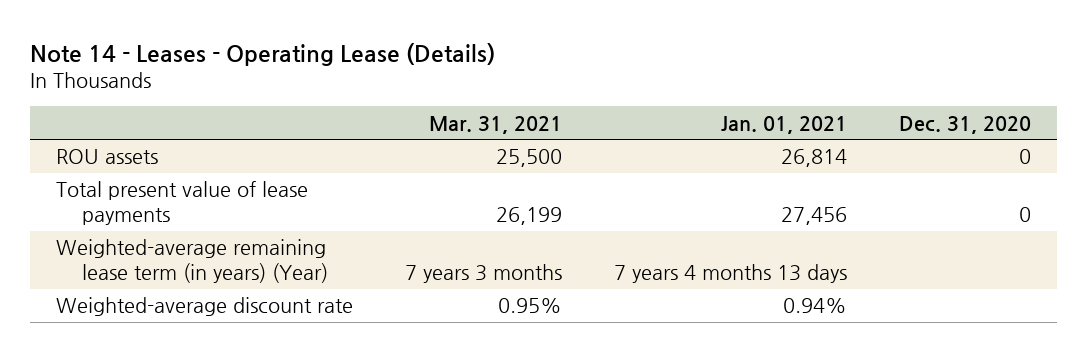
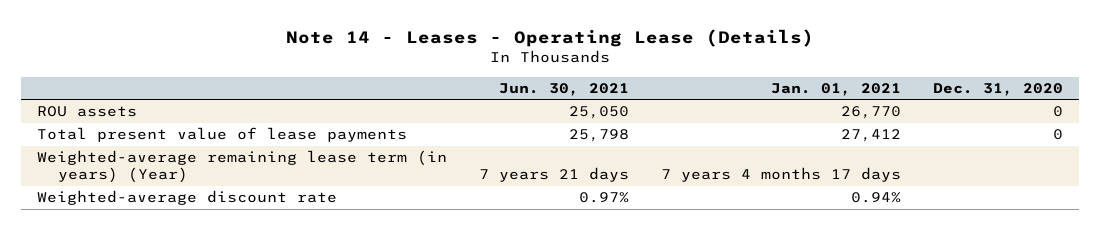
[429,115,563,134] Mar. 31, 2021 -> none
none -> [499,82,630,96] Jun. 30, 2021
[780,149,847,168] 26,814 -> [840,106,901,120] 26,770
[780,207,847,226] 27,456 -> [840,129,901,143] 27,412
[613,264,847,284] 7 years 4 months 13 days -> [660,167,901,183] 7 years 4 months 17 days

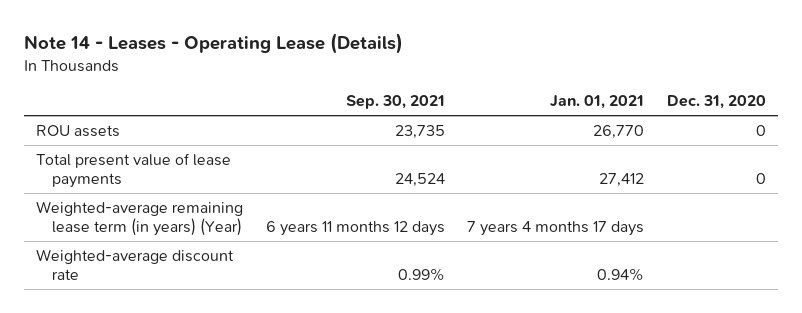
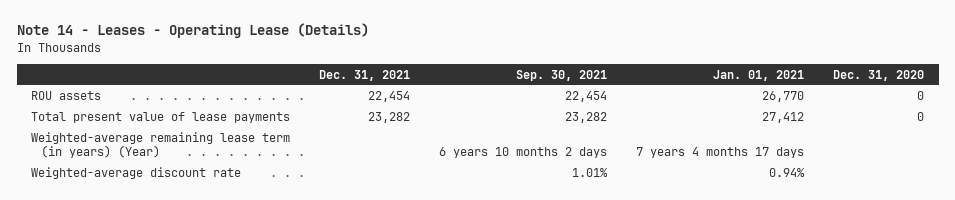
none -> [319,69,411,81] Dec. 31, 2021
[394,124,445,139] 23,735 -> [565,90,608,102] 22,454
[394,173,445,188] 24,524 -> [565,111,608,123] 23,282
[265,221,445,237] 6 years 11 months 12 days -> [439,147,608,159] 6 years 10 months 2 days
[397,268,445,282] 0.99% -> [572,167,609,177] 1.01%

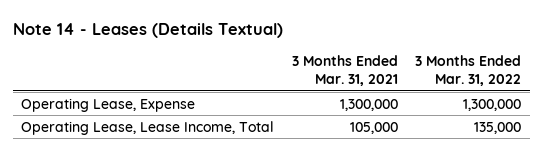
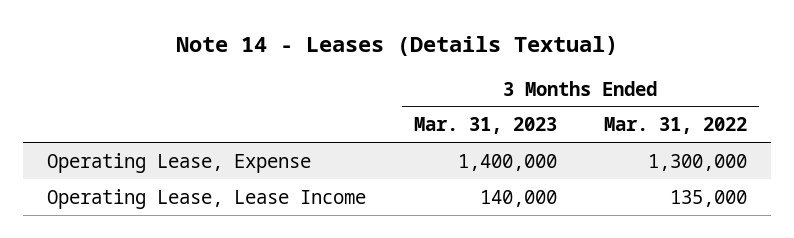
[291,54,398,87] 3 Months Ended Mar. 31, 2021 -> none
none -> [413,117,557,135] Mar. 31, 2023
[21,120,275,135] Operating Lease, Lease Income, Total -> [46,188,366,209] Operating Lease, Lease Income

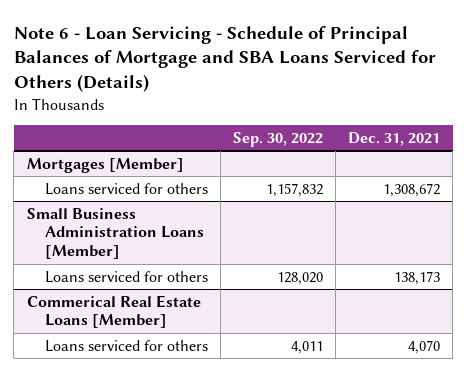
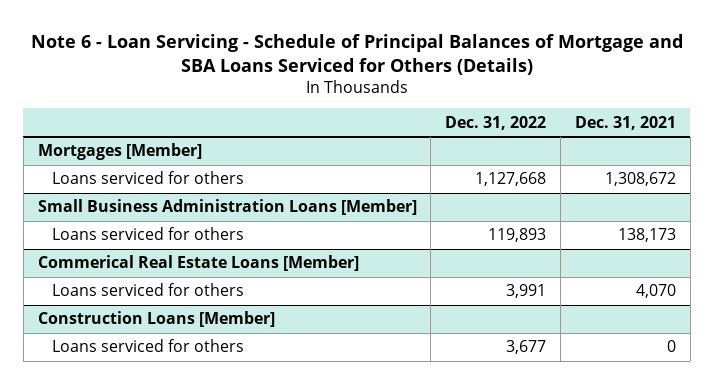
[232,131,323,147] Sep. 30, 2022 -> none
none -> [445,115,547,130] Dec. 31, 2022
none -> [37,311,275,328] Construction Loans [Member]
none -> [51,339,244,353] Loans serviced for others

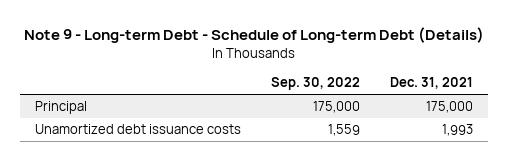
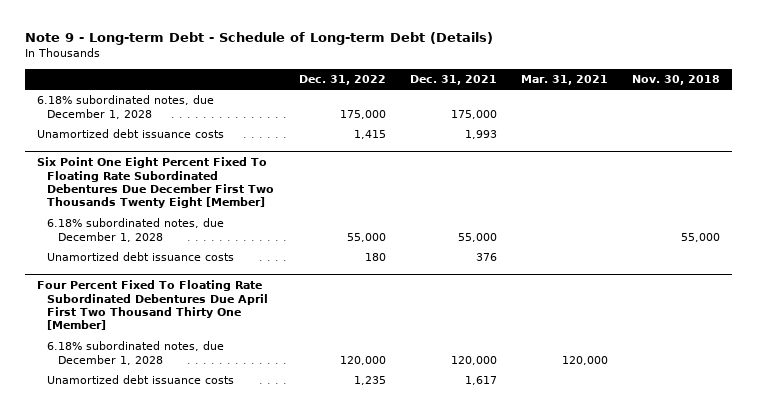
[270,77,360,91] Sep. 30, 2022 -> none
none -> [298,75,386,86] Dec. 31, 2022
none -> [521,75,609,86] Mar. 31, 2021
none -> [632,75,721,86] Nov. 30, 2018
[34,101,87,115] Principal -> [37,95,215,119] 6.18% subordinated notes, due December 1, 2028
none -> [37,157,275,209] Six Point One Eight Percent Fixed To Floating Rate Subordinated Debentures Due December First Two Thousands Twenty Eight [Member]
none -> [47,218,225,242] 6.18% subordinated notes, due December 1, 2028
none -> [47,252,235,262] Unamortized debt issuance costs
none -> [37,280,269,331] Four Percent Fixed To Floating Rate Subordinated Debentures Due April First Two Thousand Thirty One [Member]
none -> [47,341,225,365] 6.18% subordinated notes, due December 1, 2028
none -> [47,375,235,385] Unamortized debt issuance costs

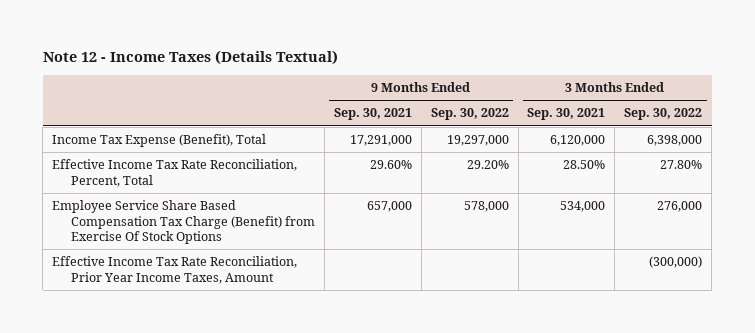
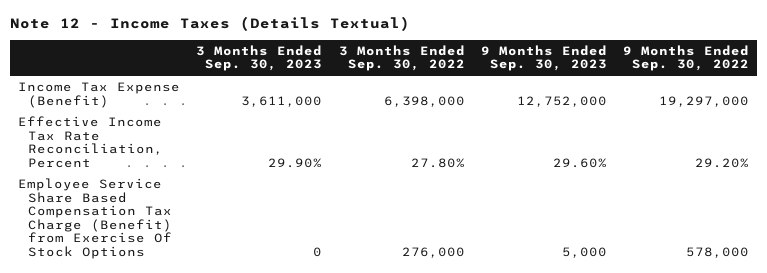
[333,108,412,121] Sep. 30, 2021 -> none
[527,108,606,121] Sep. 30, 2021 -> none
none -> [196,44,323,72] 3 Months Ended Sep. 30, 2023
none -> [480,44,607,72] 9 Months Ended Sep. 30, 2023
[52,134,267,148] Income Tax Expense (Benefit), Total -> [17,81,180,108] Income Tax Expense (Benefit)
[52,159,298,187] Effective Income Tax Rate Reconciliation, Percent, Total -> [17,115,163,168] Effective Income Tax Rate Reconciliation, Percent
[52,256,298,284] Effective Income Tax Rate Reconciliation, Prior Year Income Taxes, Amount -> none

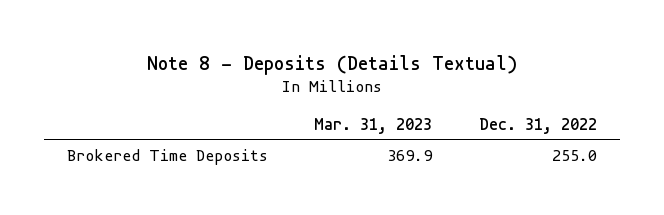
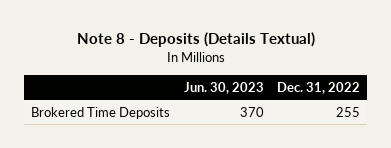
[314,117,433,134] Mar. 31, 2023 -> none
none -> [183,81,264,94] Jun. 30, 2023
[551,150,597,162] 255.0 -> [336,106,361,117] 255

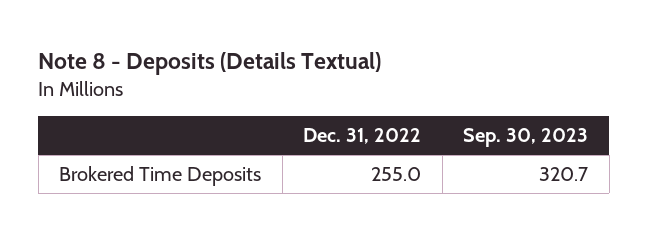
[183,81,264,94] Jun. 30, 2023 -> none
none -> [463,128,589,148] Sep. 30, 2023
[336,106,361,117] 255 -> [371,167,422,182] 255.0

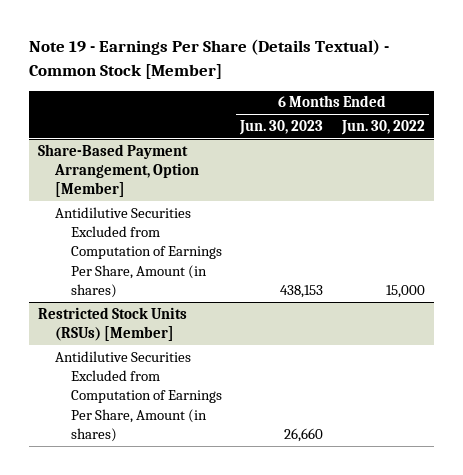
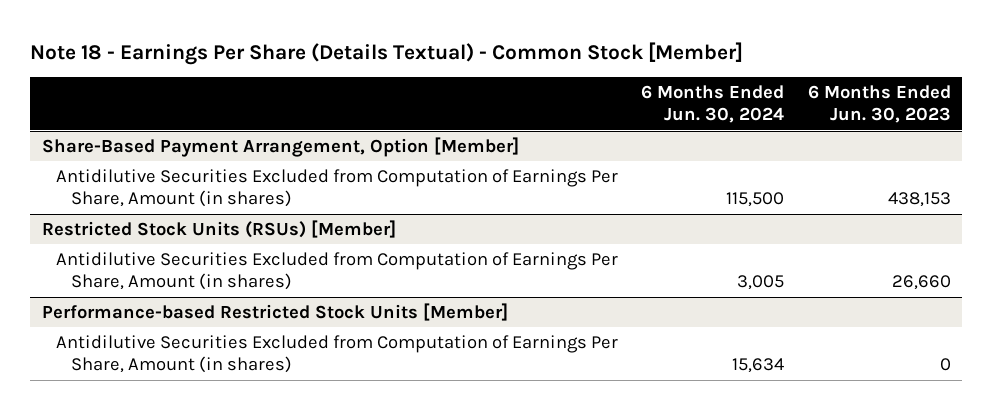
[29,39,390,79] Note 19 - Earnings Per Share (Details Textual) - Common Stock [Member] -> [29,41,743,65] Note 18 - Earnings Per Share (Details Textual) - Common Stock [Member]
[340,120,425,136] Jun. 30, 2022 -> none
none -> [641,84,785,124] 6 Months Ended Jun. 30, 2024
none -> [41,302,508,321] Performance-based Restricted Stock Units [Member]
none -> [56,334,619,374] Antidilutive Securities Excluded from Computation of Earnings Per Share, Amount (in shares)

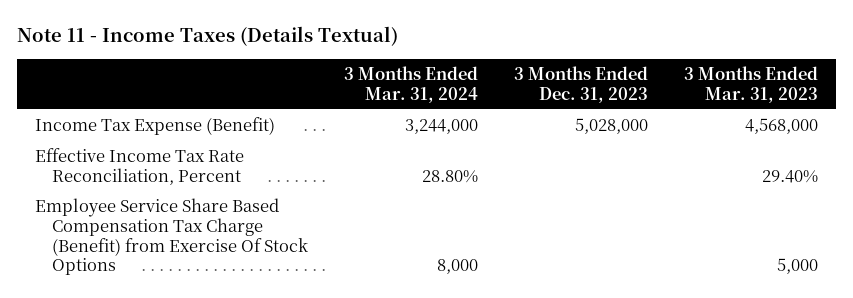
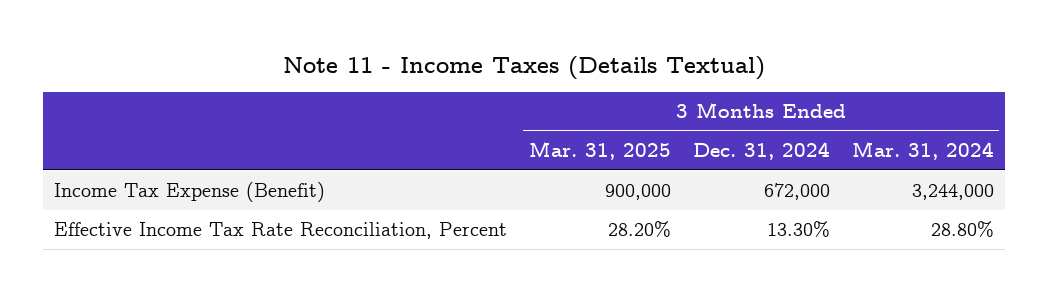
[514,65,649,103] 3 Months Ended Dec. 31, 2023 -> none
[684,65,819,103] 3 Months Ended Mar. 31, 2023 -> none
none -> [528,140,671,160] Mar. 31, 2025
none -> [692,141,830,160] Dec. 31, 2024
[34,198,309,276] Employee Service Share Based Compensation Tax Charge (Benefit) from Exercise Of Stock Options -> none

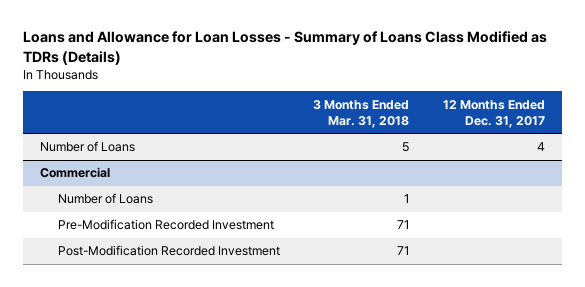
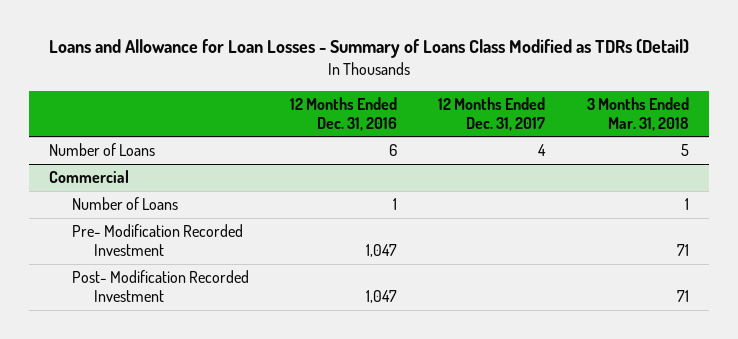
[22,31,547,65] Loans and Allowance for Loan Losses - Summary of Loans Class Modified as TDRs (Details) -> [49,39,690,59] Loans and Allowance for Loan Losses - Summary of Loans Class Modified as TDRs (Detail)
none -> [290,96,398,131] 12 Months Ended Dec. 31, 2016
[57,219,274,231] Pre-Modification Recorded Investment -> [71,224,243,256] Pre- Modification Recorded Investment
[57,245,280,257] Post-Modification Recorded Investment -> [71,270,249,302] Post- Modification Recorded Investment

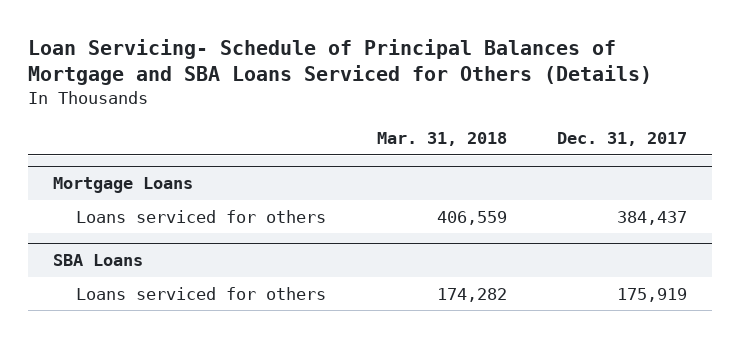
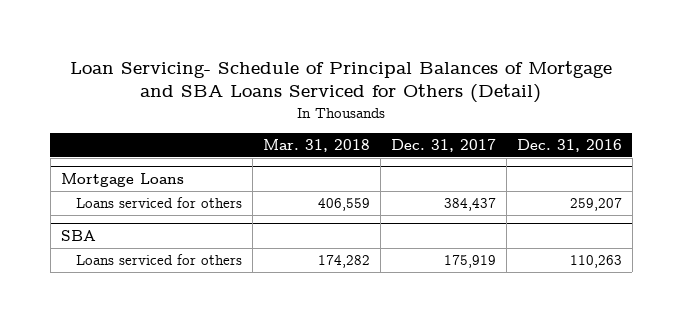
[28,38,653,86] Loan Servicing- Schedule of Principal Balances of Mortgage and SBA Loans Serviced for Others (Details) -> [70,60,613,104] Loan Servicing- Schedule of Principal Balances of Mortgage and SBA Loans Serviced for Others (Detail)
none -> [516,139,622,153] Dec. 31, 2016
[53,254,144,267] SBA Loans -> [60,230,96,242] SBA

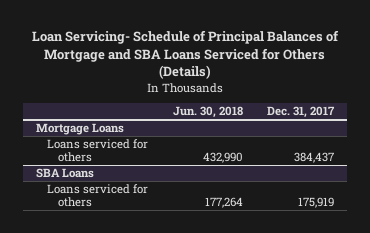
[70,60,613,104] Loan Servicing- Schedule of Principal Balances of Mortgage and SBA Loans Serviced for Others (Detail) -> [31,29,339,80] Loan Servicing- Schedule of Principal Balances of Mortgage and SBA Loans Serviced for Others (Details)
[262,139,370,153] Mar. 31, 2018 -> none
[516,139,622,153] Dec. 31, 2016 -> none
none -> [172,106,243,119] Jun. 30, 2018
[60,230,96,242] SBA -> [35,168,94,179] SBA Loans

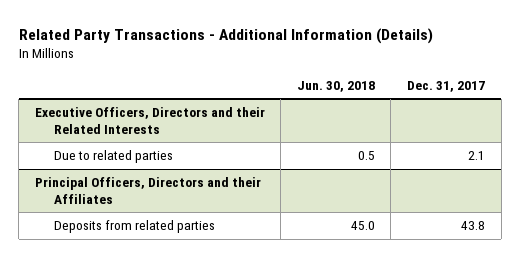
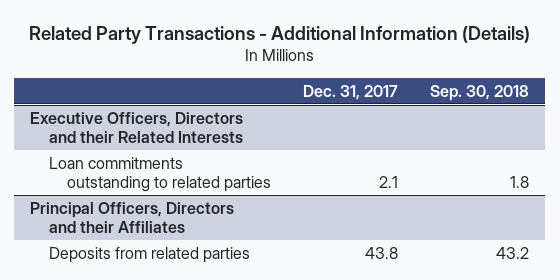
[296,80,375,92] Jun. 30, 2018 -> none
none -> [430,84,530,101] Sep. 30, 2018
[54,150,174,164] Due to related parties -> none
none -> [48,157,272,193] Loan commitments outstanding to related parties

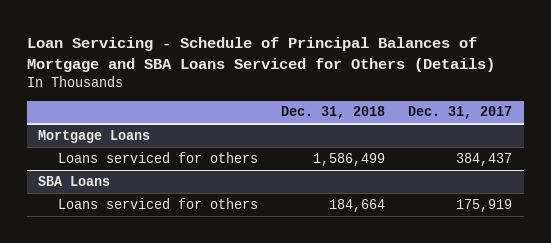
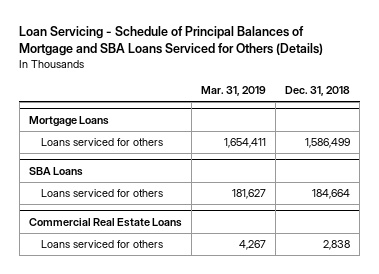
[408,106,513,120] Dec. 31, 2017 -> none
none -> [200,86,266,97] Mar. 31, 2019
none -> [28,217,182,227] Commercial Real Estate Loans
none -> [40,240,163,249] Loans serviced for others

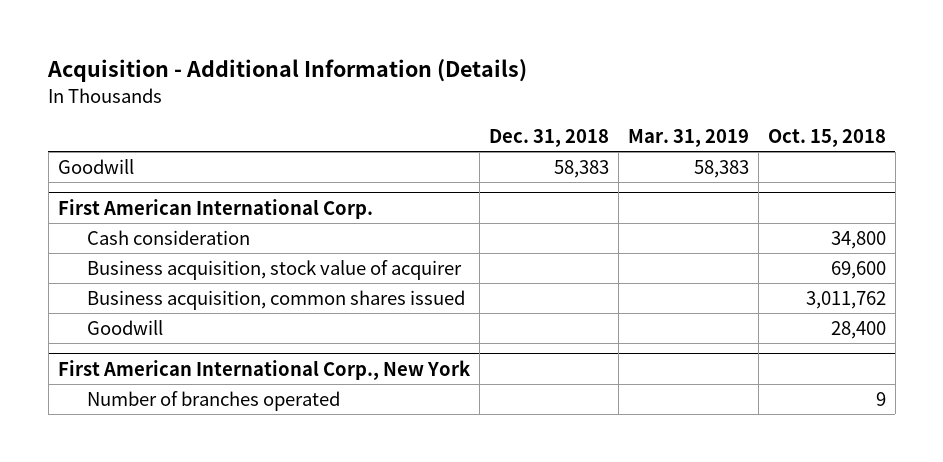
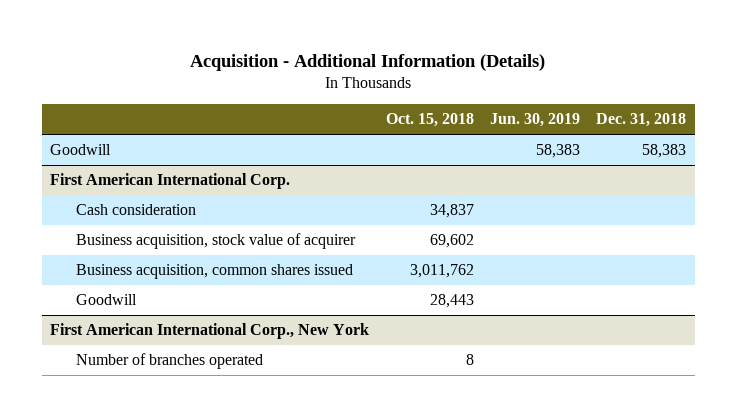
[627,129,749,148] Mar. 31, 2019 -> none
none -> [490,113,581,128] Jun. 30, 2019
[830,230,886,249] 34,800 -> [429,204,474,219] 34,837
[830,260,886,279] 69,600 -> [429,234,474,249] 69,602
[830,320,886,339] 28,400 -> [429,294,474,309] 28,443
[875,391,886,406] 9 -> [465,354,474,366] 8

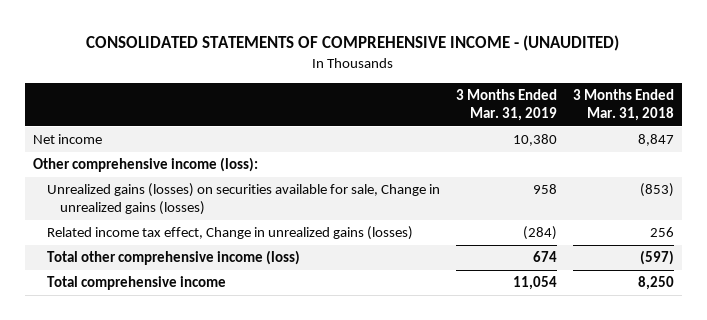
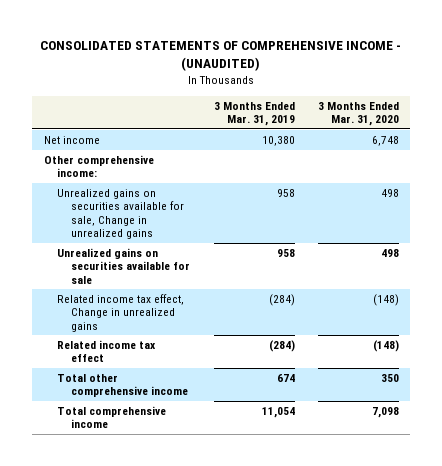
[572,89,674,121] 3 Months Ended Mar. 31, 2018 -> none
none -> [317,101,399,127] 3 Months Ended Mar. 31, 2020
[33,157,259,173] Other comprehensive income (loss): -> [43,154,154,178] Other comprehensive income:
[46,183,440,216] Unrealized gains (losses) on securities available for sale, Change in unrealized gains (losses) -> [57,188,185,240] Unrealized gains on securities available for sale, Change in unrealized gains
none -> [57,247,191,284] Unrealized gains on securities available for sale
[46,226,413,241] Related income tax effect, Change in unrealized gains (losses) -> [57,293,185,332] Related income tax effect, Change in unrealized gains
none -> [57,339,157,363] Related income tax effect
[46,250,300,266] Total other comprehensive income (loss) -> [57,373,189,398] Total other comprehensive income

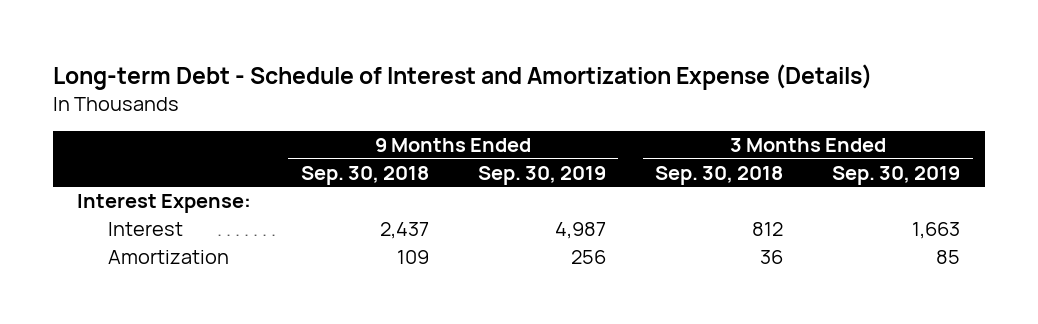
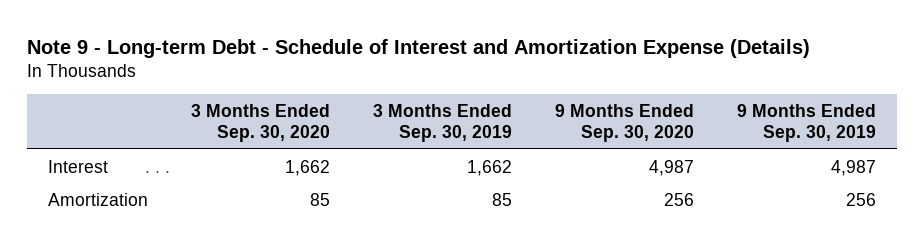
[52,63,872,90] Long-term Debt - Schedule of Interest and Amortization Expense (Details) -> [26,38,810,58] Note 9 - Long-term Debt - Schedule of Interest and Amortization Expense (Details)
[300,165,429,185] Sep. 30, 2018 -> none
[655,165,784,185] Sep. 30, 2018 -> none
none -> [190,104,330,143] 3 Months Ended Sep. 30, 2020
none -> [554,104,694,143] 9 Months Ended Sep. 30, 2020
[77,194,252,214] Interest Expense: -> none
[912,222,961,240] 1,663 -> [466,159,512,176] 1,662

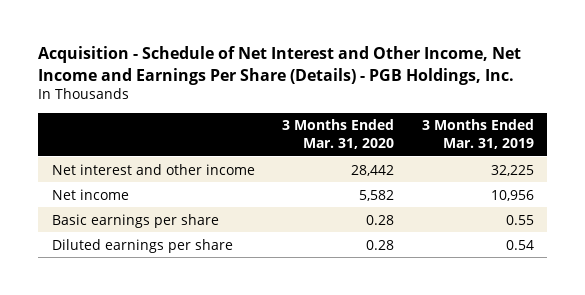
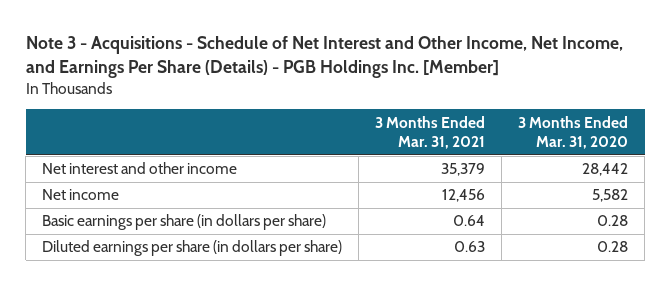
[38,46,522,85] Acquisition - Schedule of Net Interest and Other Income, Net Income and Earnings Per Share (Details) - PGB Holdings, Inc. -> [25,36,623,79] Note 3 - Acquisitions - Schedule of Net Interest and Other Income, Net Income, and Earnings Per Share (Details) - PGB Holdings Inc. [Member]
[421,119,534,149] 3 Months Ended Mar. 31, 2019 -> none
none -> [375,115,486,149] 3 Months Ended Mar. 31, 2021
[51,213,219,228] Basic earnings per share -> [42,214,327,231] Basic earnings per share (in dollars per share)
[51,238,233,253] Diluted earnings per share -> [42,240,343,257] Diluted earnings per share (in dollars per share)

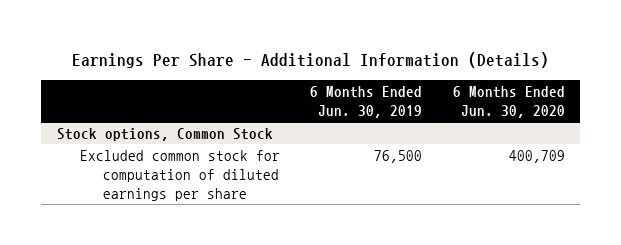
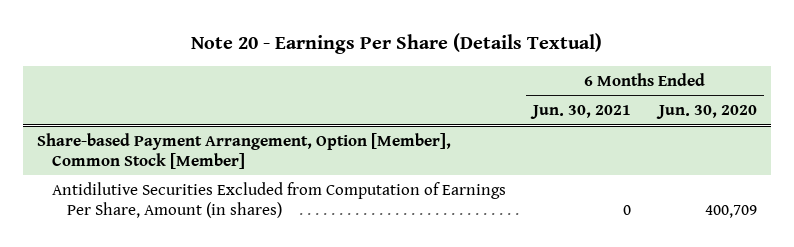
[71,51,549,68] Earnings Per Share - Additional Information (Details) -> [190,33,602,55] Note 20 - Earnings Per Share (Details Textual)
[310,85,423,118] 6 Months Ended Jun. 30, 2019 -> none
none -> [530,105,632,120] Jun. 30, 2021
[56,128,273,142] Stock options, Common Stock -> none
none -> [36,132,451,169] Share-based Payment Arrangement, Option [Member], Common Stock [Member]
[79,150,280,201] Excluded common stock for computation of diluted earnings per share -> [51,181,506,218] Antidilutive Securities Excluded from Computation of Earnings Per Share, Amount (in shares)

